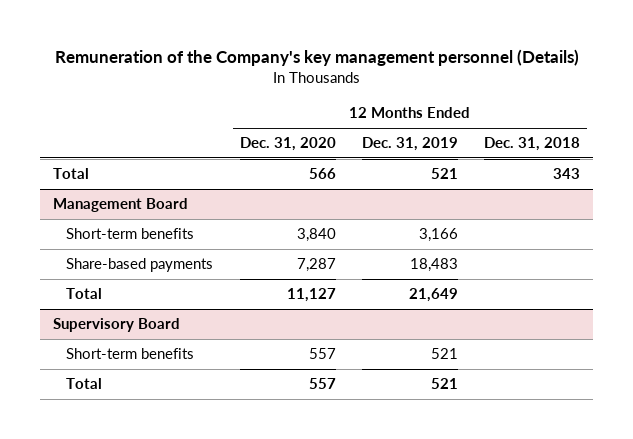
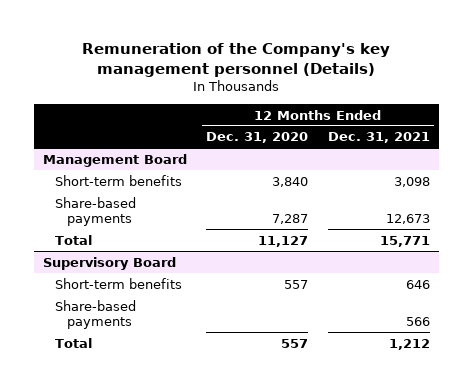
[361,137,458,152] Dec. 31, 2019 -> none
[484,137,581,152] Dec. 31, 2018 -> none
none -> [327,132,430,144] Dec. 31, 2021
[53,168,90,180] Total -> none
none -> [55,299,137,330] Share-based payments

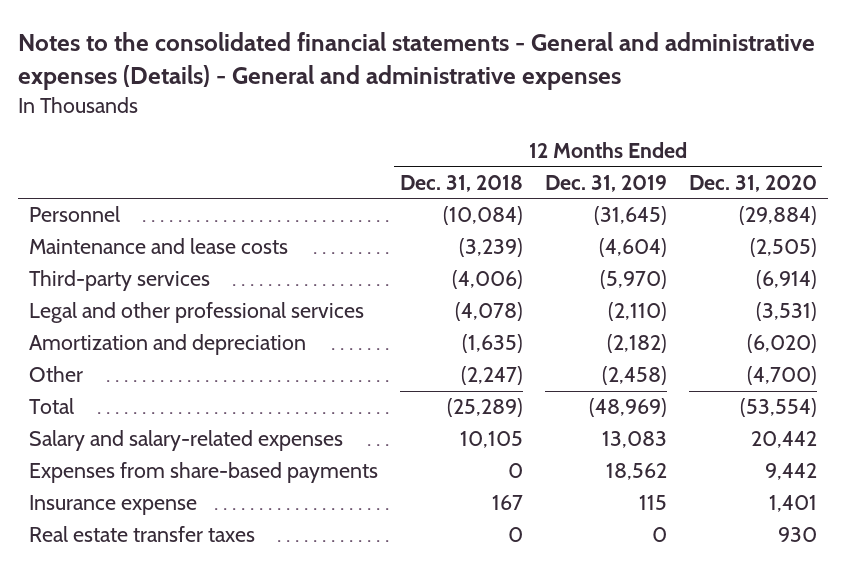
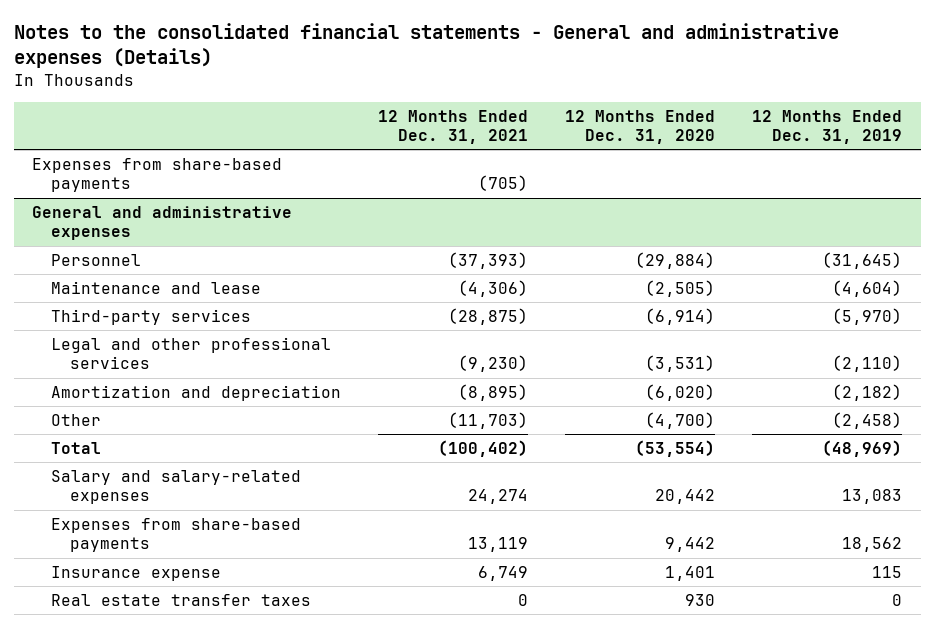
[17,32,815,91] Notes to the consolidated financial statements - General and administrative expenses (Details) - General and administrative expenses -> [13,22,839,68] Notes to the consolidated financial statements - General and administrative expenses (Details)
[399,174,523,192] Dec. 31, 2018 -> none
none -> [378,109,529,145] 12 Months Ended Dec. 31, 2021
none -> [32,158,283,193] Expenses from share-based payments
none -> [32,206,293,241] General and administrative expenses
[28,238,288,255] Maintenance and lease costs -> [51,281,262,295] Maintenance and lease

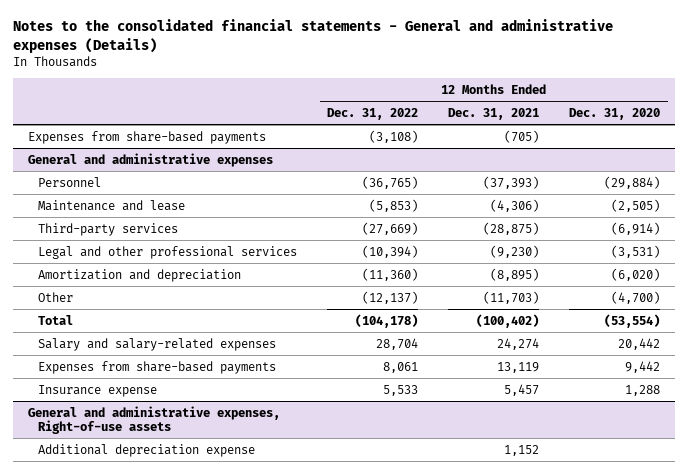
[752,109,903,145] 12 Months Ended Dec. 31, 2019 -> none
none -> [327,107,419,120] Dec. 31, 2022
[51,594,312,607] Real estate transfer taxes -> none
[478,566,529,582] 6,749 -> [504,383,540,396] 5,457
[665,566,716,582] 1,401 -> [625,384,661,396] 1,288
none -> [27,405,280,435] General and administrative expenses, Right-of-use assets
none -> [38,443,256,457] Additional depreciation expense

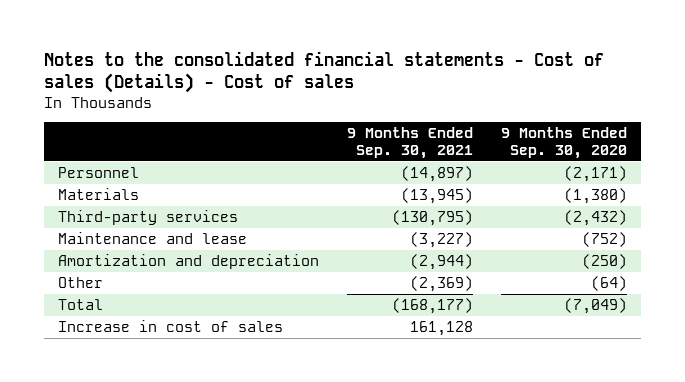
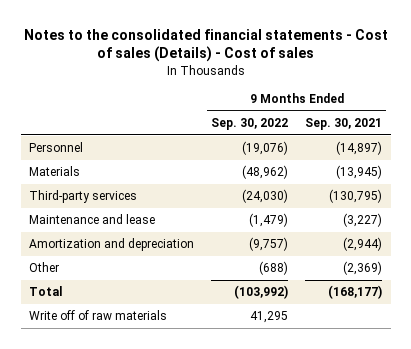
[500,126,627,159] 9 Months Ended Sep. 30, 2020 -> none
none -> [211,117,289,130] Sep. 30, 2022
[58,319,284,332] Increase in cost of sales -> none
none -> [29,310,168,321] Write off of raw materials

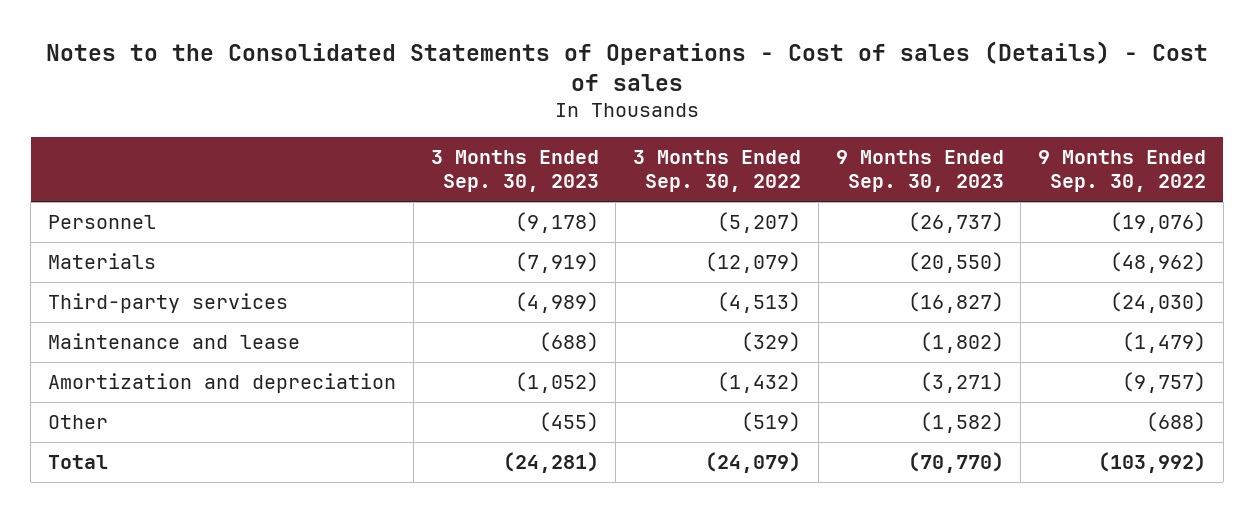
[23,28,388,63] Notes to the consolidated financial statements - Cost of sales (Details) - Cost of sales -> [46,40,1209,92] Notes to the Consolidated Statements of Operations - Cost of sales (Details) - Cost of sales
[305,117,383,130] Sep. 30, 2021 -> none
none -> [430,149,599,193] 3 Months Ended Sep. 30, 2023
none -> [633,149,802,193] 3 Months Ended Sep. 30, 2022
none -> [835,149,1004,193] 9 Months Ended Sep. 30, 2023
[29,310,168,321] Write off of raw materials -> none

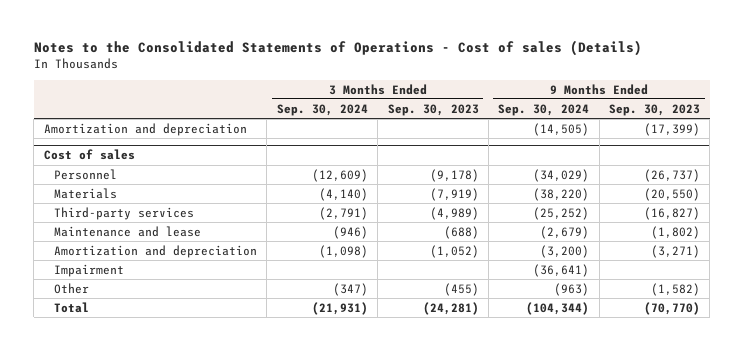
[46,40,1209,92] Notes to the Consolidated Statements of Operations - Cost of sales (Details) - Cost of sales -> [33,40,642,57] Notes to the Consolidated Statements of Operations - Cost of sales (Details)
[633,149,802,193] 3 Months Ended Sep. 30, 2022 -> none
[1038,149,1207,193] 9 Months Ended Sep. 30, 2022 -> none
none -> [276,103,368,116] Sep. 30, 2024
none -> [498,103,590,116] Sep. 30, 2024
none -> [43,122,247,136] Amortization and depreciation
none -> [43,149,135,161] Cost of sales
none -> [54,263,125,277] Impairment

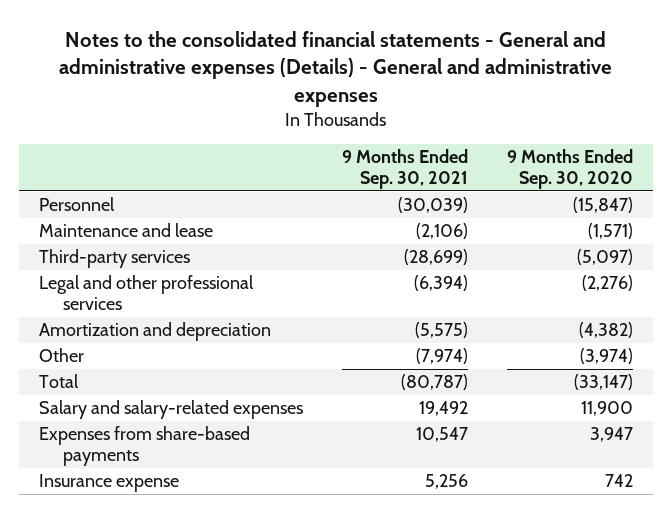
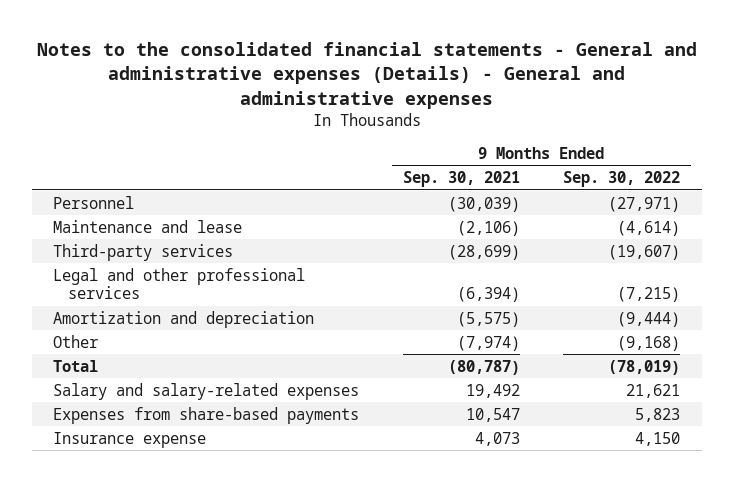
[507,149,634,189] 9 Months Ended Sep. 30, 2020 -> none
none -> [562,171,680,188] Sep. 30, 2022
[424,474,468,490] 5,256 -> [474,431,520,446] 4,073

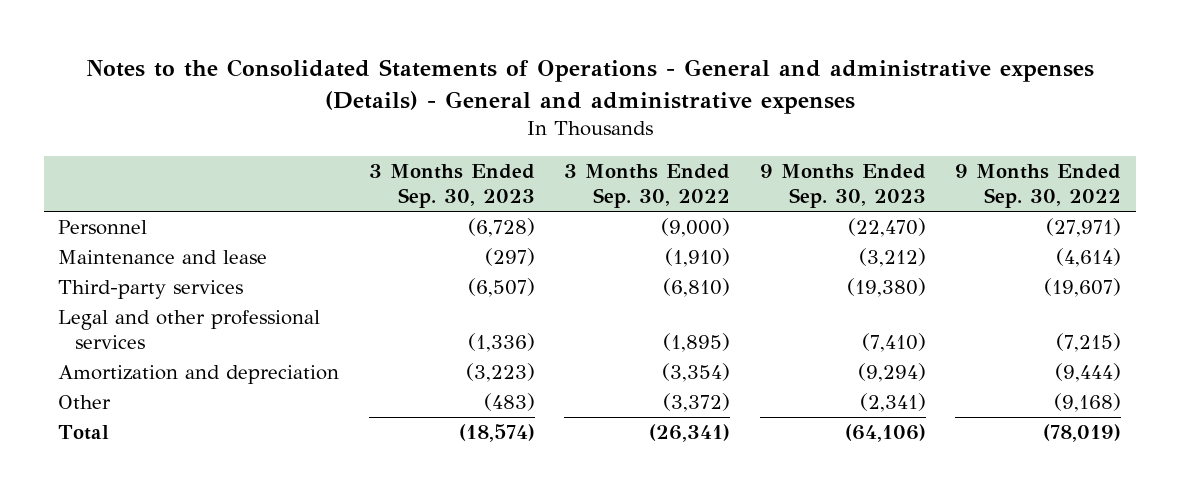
[36,41,697,109] Notes to the consolidated financial statements - General and administrative expenses (Details) - General and administrative expenses -> [85,58,1094,114] Notes to the Consolidated Statements of Operations - General and administrative expenses (Details) - General and administrative expenses
[402,171,520,188] Sep. 30, 2021 -> none
none -> [368,164,535,209] 3 Months Ended Sep. 30, 2023
none -> [564,164,731,209] 3 Months Ended Sep. 30, 2022
none -> [759,164,926,209] 9 Months Ended Sep. 30, 2023
[53,382,360,400] Salary and salary-related expenses -> none
[53,406,360,424] Expenses from share-based payments -> none
[53,431,207,448] Insurance expense -> none

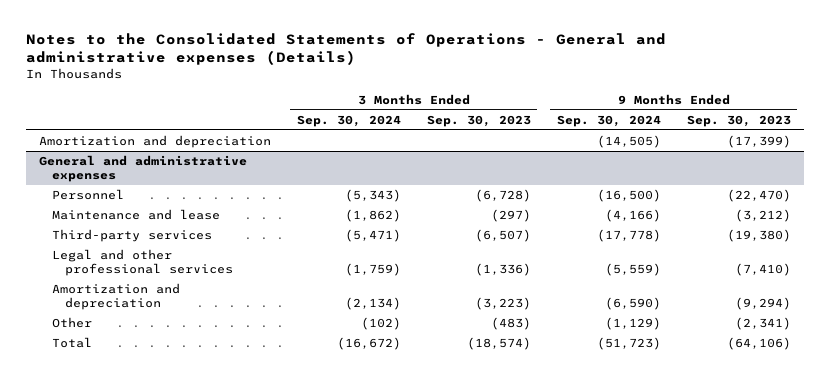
[85,58,1094,114] Notes to the Consolidated Statements of Operations - General and administrative expenses (Details) - General and administrative expenses -> [25,33,666,66] Notes to the Consolidated Statements of Operations - General and administrative expenses (Details)
[564,164,731,209] 3 Months Ended Sep. 30, 2022 -> none
[954,164,1121,209] 9 Months Ended Sep. 30, 2022 -> none
none -> [296,114,401,127] Sep. 30, 2024
none -> [556,114,661,127] Sep. 30, 2024
none -> [38,135,271,149] Amortization and depreciation
none -> [38,155,247,183] General and administrative expenses

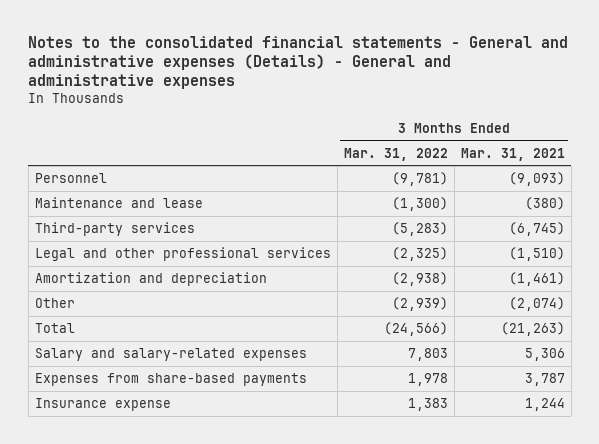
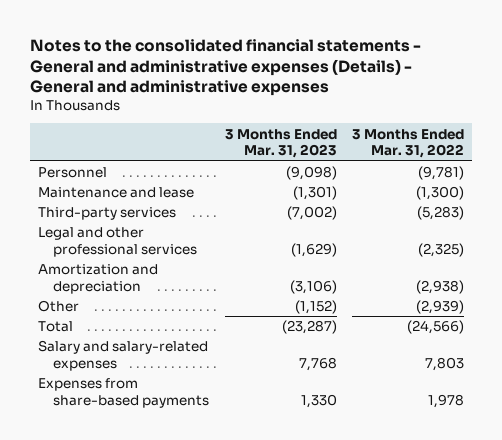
[460,147,565,161] Mar. 31, 2021 -> none
none -> [224,128,337,159] 3 Months Ended Mar. 31, 2023
[34,397,171,411] Insurance expense -> none

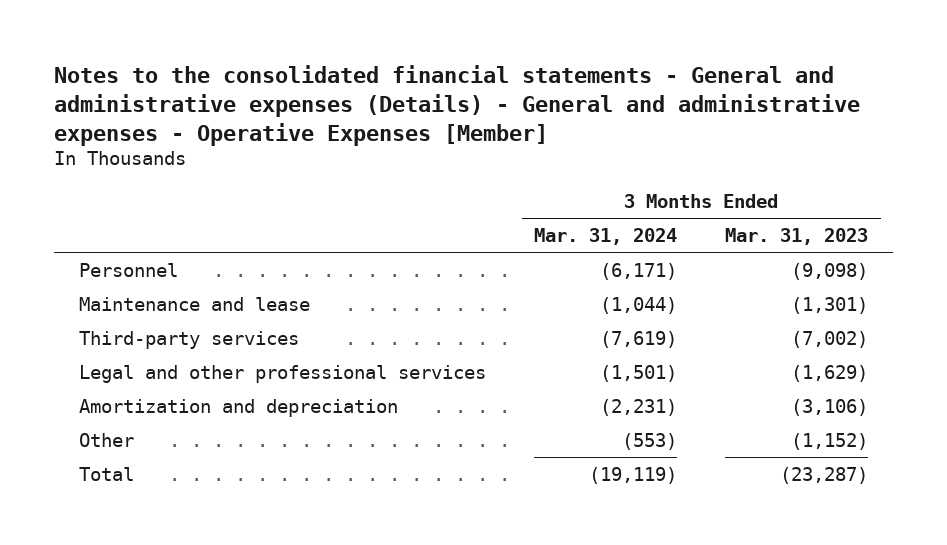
[30,38,422,97] Notes to the consolidated financial statements - General and administrative expenses (Details) - General and administrative expenses -> [54,65,861,146] Notes to the consolidated financial statements - General and administrative expenses (Details) - General and administrative expenses - Operative Expenses [Member]
[352,128,465,159] 3 Months Ended Mar. 31, 2022 -> none
none -> [533,227,677,245] Mar. 31, 2024
[38,340,209,371] Salary and salary-related expenses -> none
[38,378,209,408] Expenses from share-based payments -> none

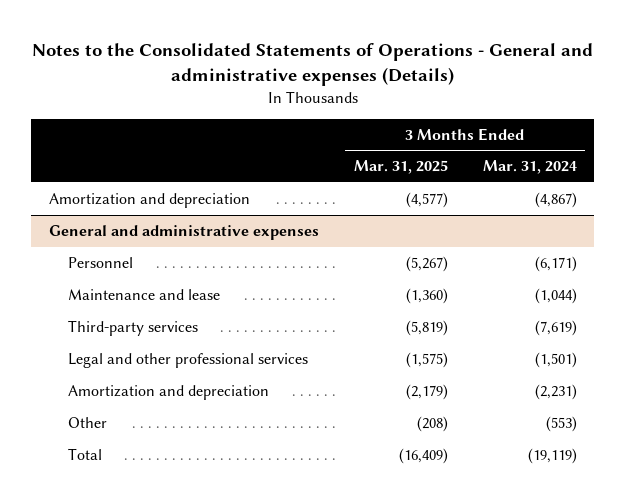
[54,65,861,146] Notes to the consolidated financial statements - General and administrative expenses (Details) - General and administrative expenses - Operative Expenses [Member] -> [31,43,593,86] Notes to the Consolidated Statements of Operations - General and administrative expenses (Details)
[725,227,869,245] Mar. 31, 2023 -> none
none -> [353,160,448,175] Mar. 31, 2025
none -> [48,192,250,208] Amortization and depreciation
none -> [48,224,319,240] General and administrative expenses

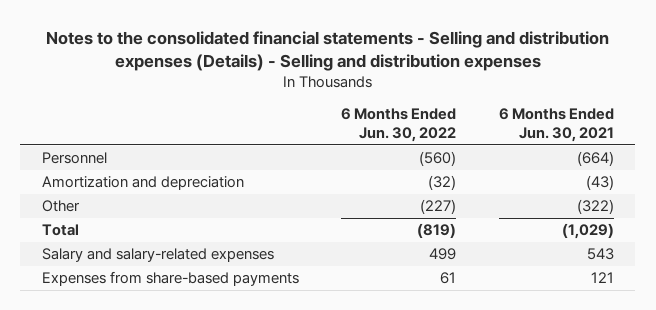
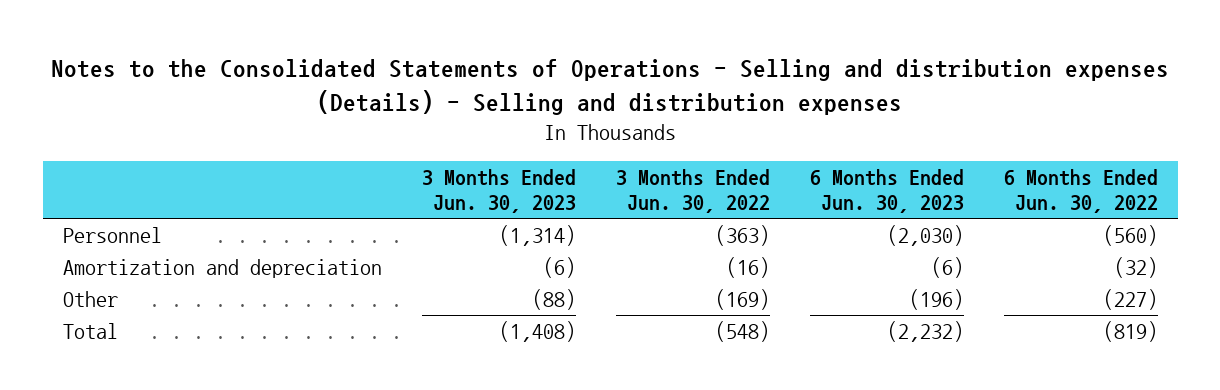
[45,30,609,71] Notes to the consolidated financial statements - Selling and distribution expenses (Details) - Selling and distribution expenses -> [51,59,1170,115] Notes to the Consolidated Statements of Operations - Selling and distribution expenses (Details) - Selling and distribution expenses
[498,108,614,143] 6 Months Ended Jun. 30, 2021 -> none
none -> [421,168,576,214] 3 Months Ended Jun. 30, 2023
none -> [615,168,770,214] 3 Months Ended Jun. 30, 2022
none -> [809,168,964,214] 6 Months Ended Jun. 30, 2023
[41,248,274,263] Salary and salary-related expenses -> none
[41,271,299,287] Expenses from share-based payments -> none

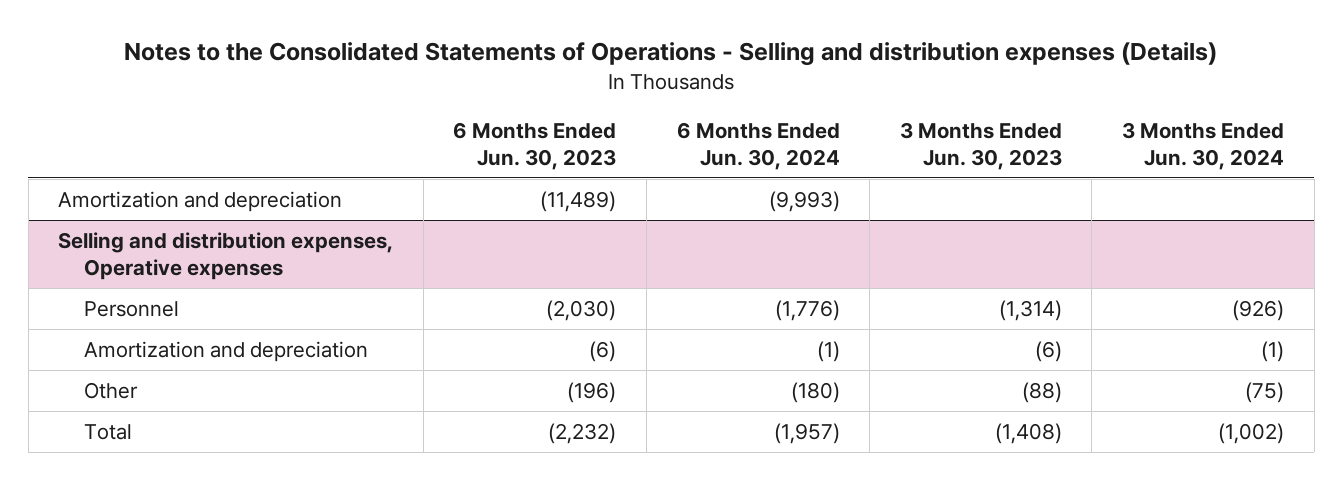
[51,59,1170,115] Notes to the Consolidated Statements of Operations - Selling and distribution expenses (Details) - Selling and distribution expenses -> [124,42,1218,67] Notes to the Consolidated Statements of Operations - Selling and distribution expenses (Details)
[615,168,770,214] 3 Months Ended Jun. 30, 2022 -> none
[1003,168,1158,214] 6 Months Ended Jun. 30, 2022 -> none
none -> [676,121,840,170] 6 Months Ended Jun. 30, 2024
none -> [1121,121,1284,170] 3 Months Ended Jun. 30, 2024
none -> [58,191,343,213] Amortization and depreciation
none -> [58,232,394,281] Selling and distribution expenses, Operative expenses

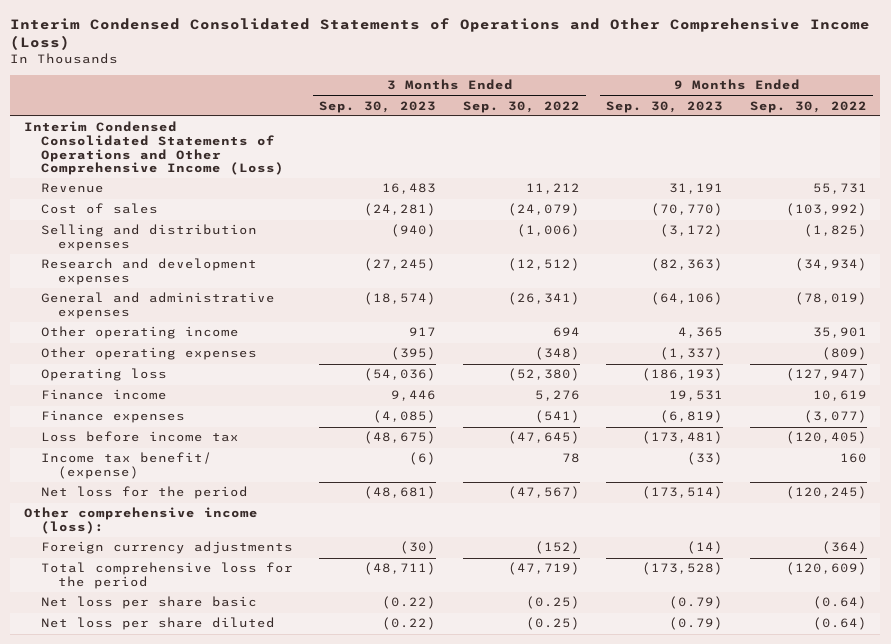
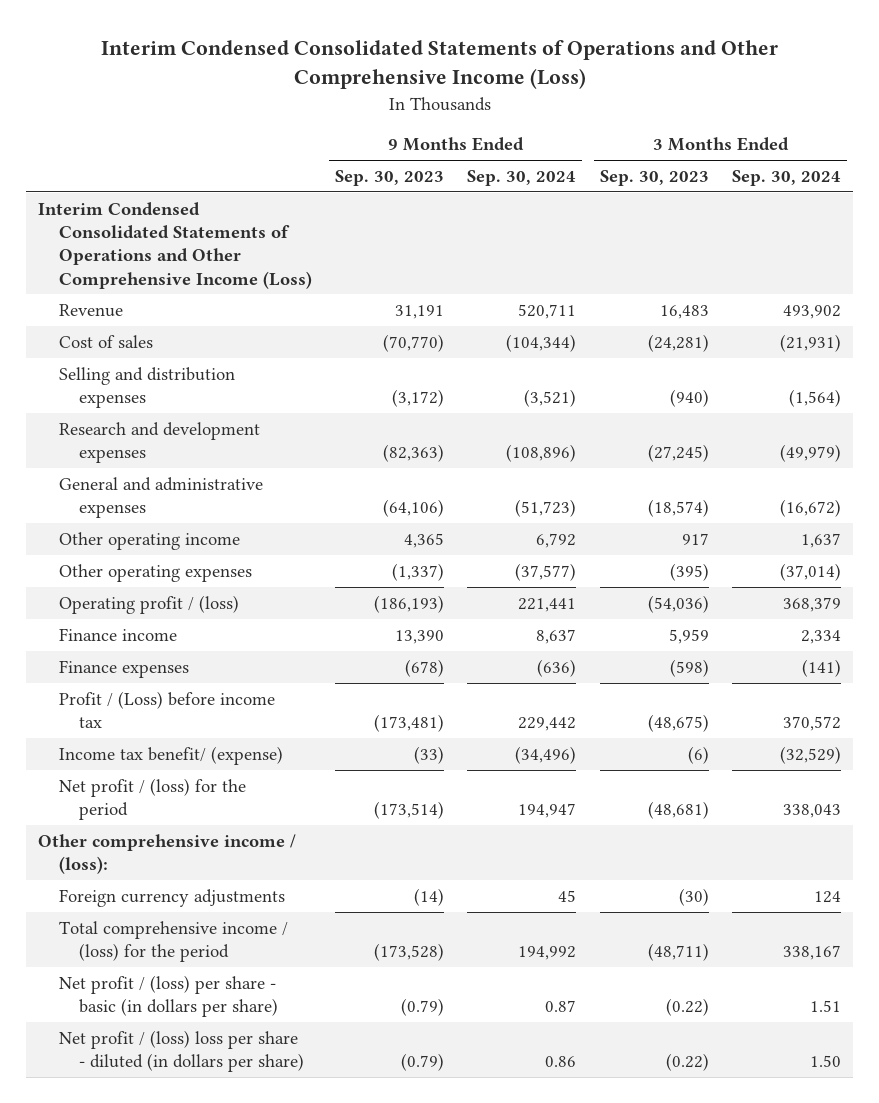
[462,100,580,113] Sep. 30, 2022 -> none
[749,100,867,113] Sep. 30, 2022 -> none
none -> [467,170,577,187] Sep. 30, 2024
none -> [732,170,842,187] Sep. 30, 2024
[40,368,167,382] Operating loss -> [58,594,239,614] Operating profit / (loss)
[391,390,437,402] 9,446 -> [668,628,709,644] 5,959
[669,390,724,402] 19,531 -> [395,629,445,644] 13,390
[373,410,437,424] (4,085) -> [669,658,709,677] (598)
[660,410,724,424] (6,819) -> [405,658,445,677] (678)
[40,431,239,443] Loss before income tax -> [58,690,275,729] Profit / (Loss) before income tax
[40,486,248,500] Net loss for the period -> [58,777,246,821] Net profit / (loss) for the period
[23,507,258,535] Other comprehensive income (loss): -> [38,833,297,875] Other comprehensive income / (loss):
[40,562,293,590] Total comprehensive loss for the period -> [58,920,288,963] Total comprehensive income / (loss) for the period
[40,596,257,610] Net loss per share basic -> [58,974,279,1018] Net profit / (loss) per share - basic (in dollars per share)
[40,617,275,631] Net loss per share diluted -> [58,1029,305,1073] Net profit / (loss) loss per share - diluted (in dollars per share)

